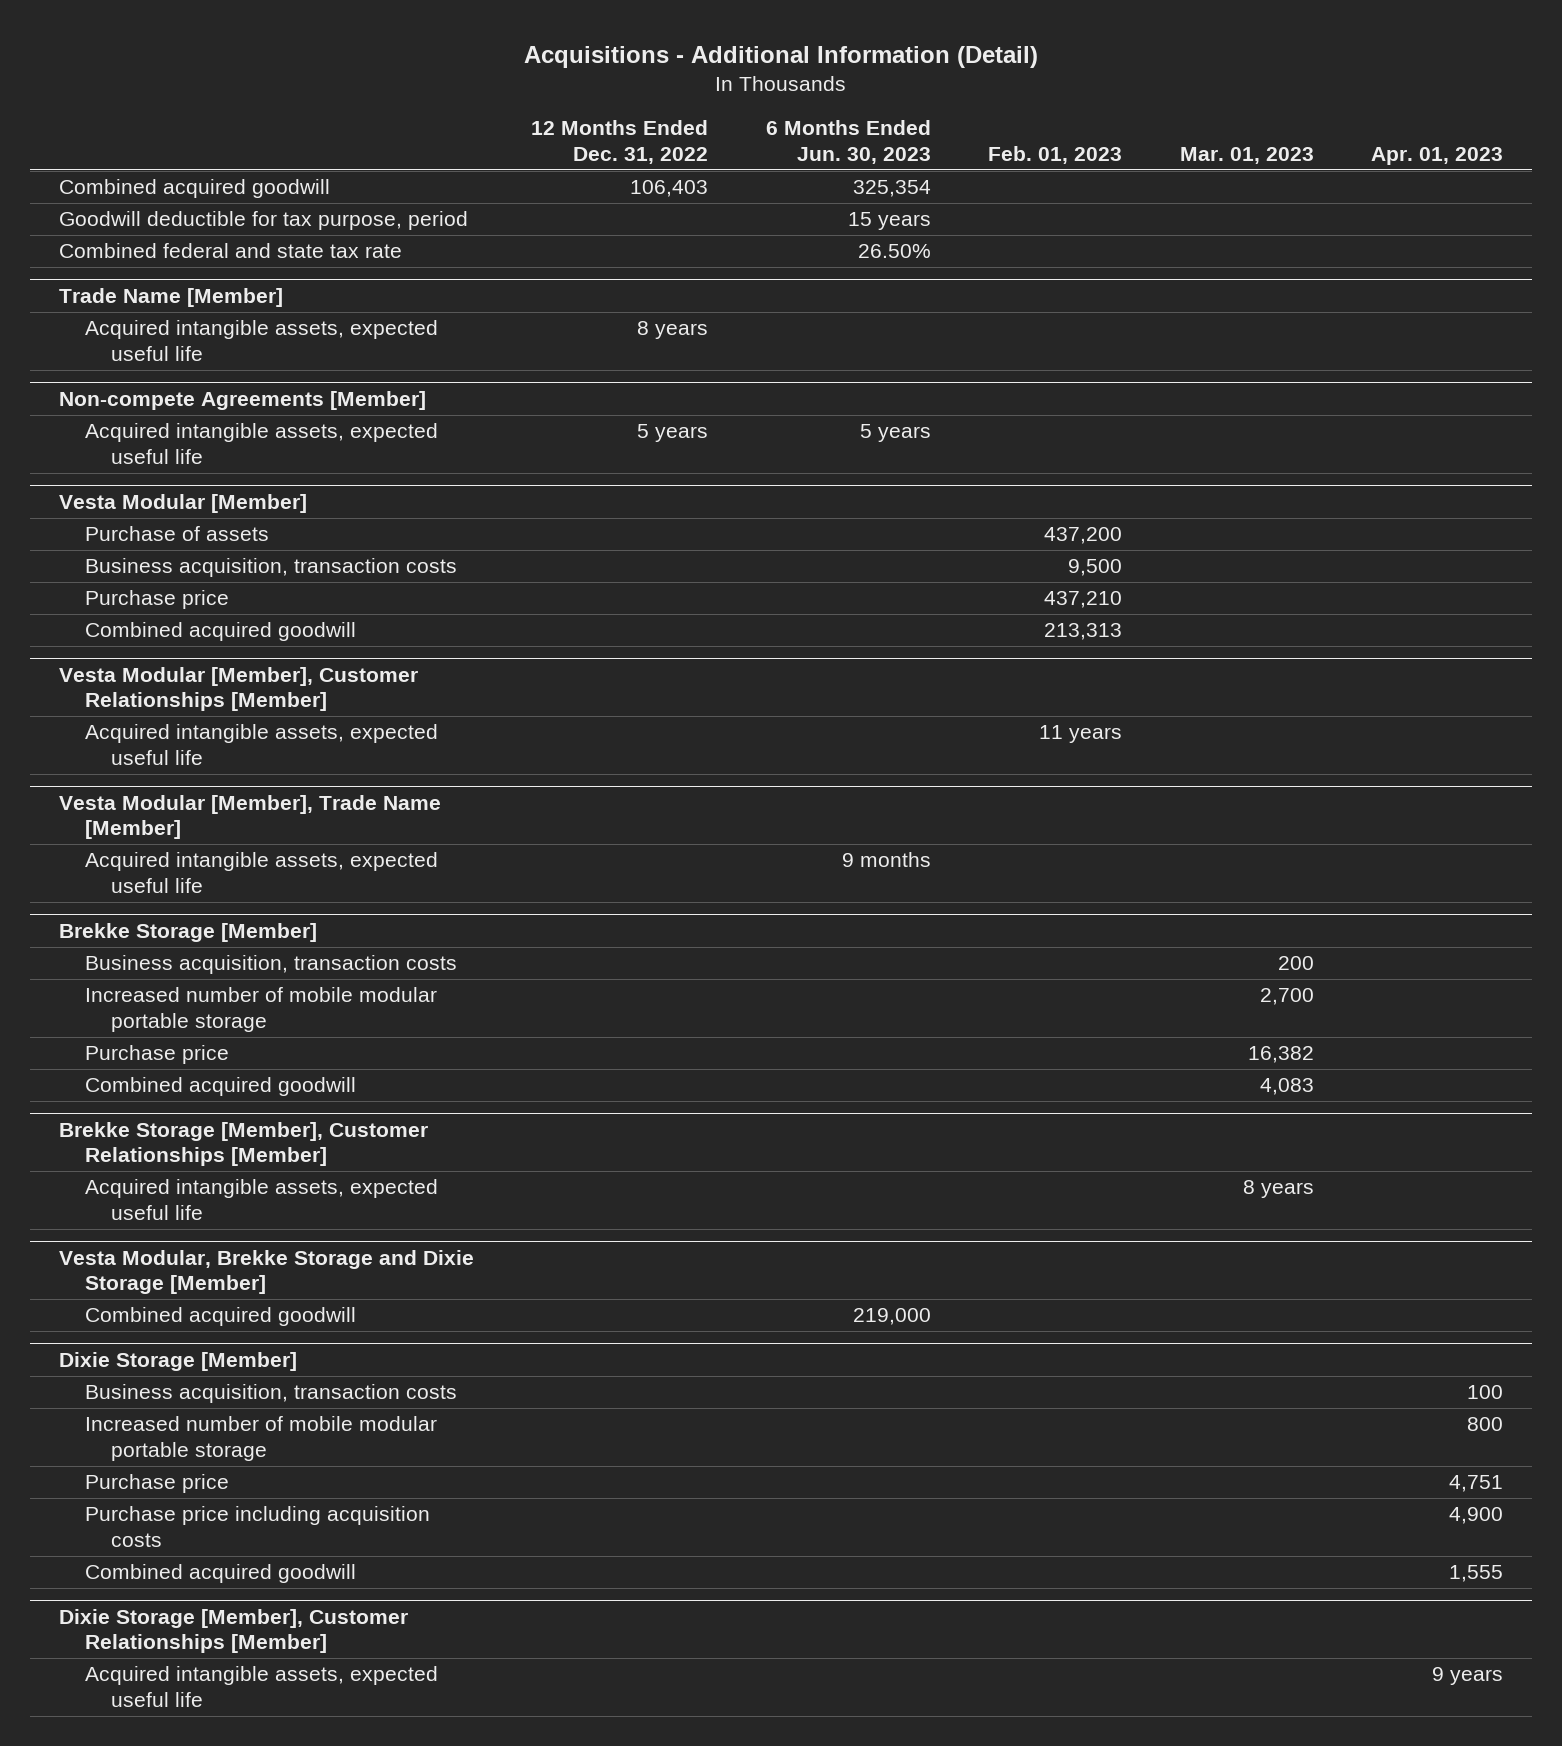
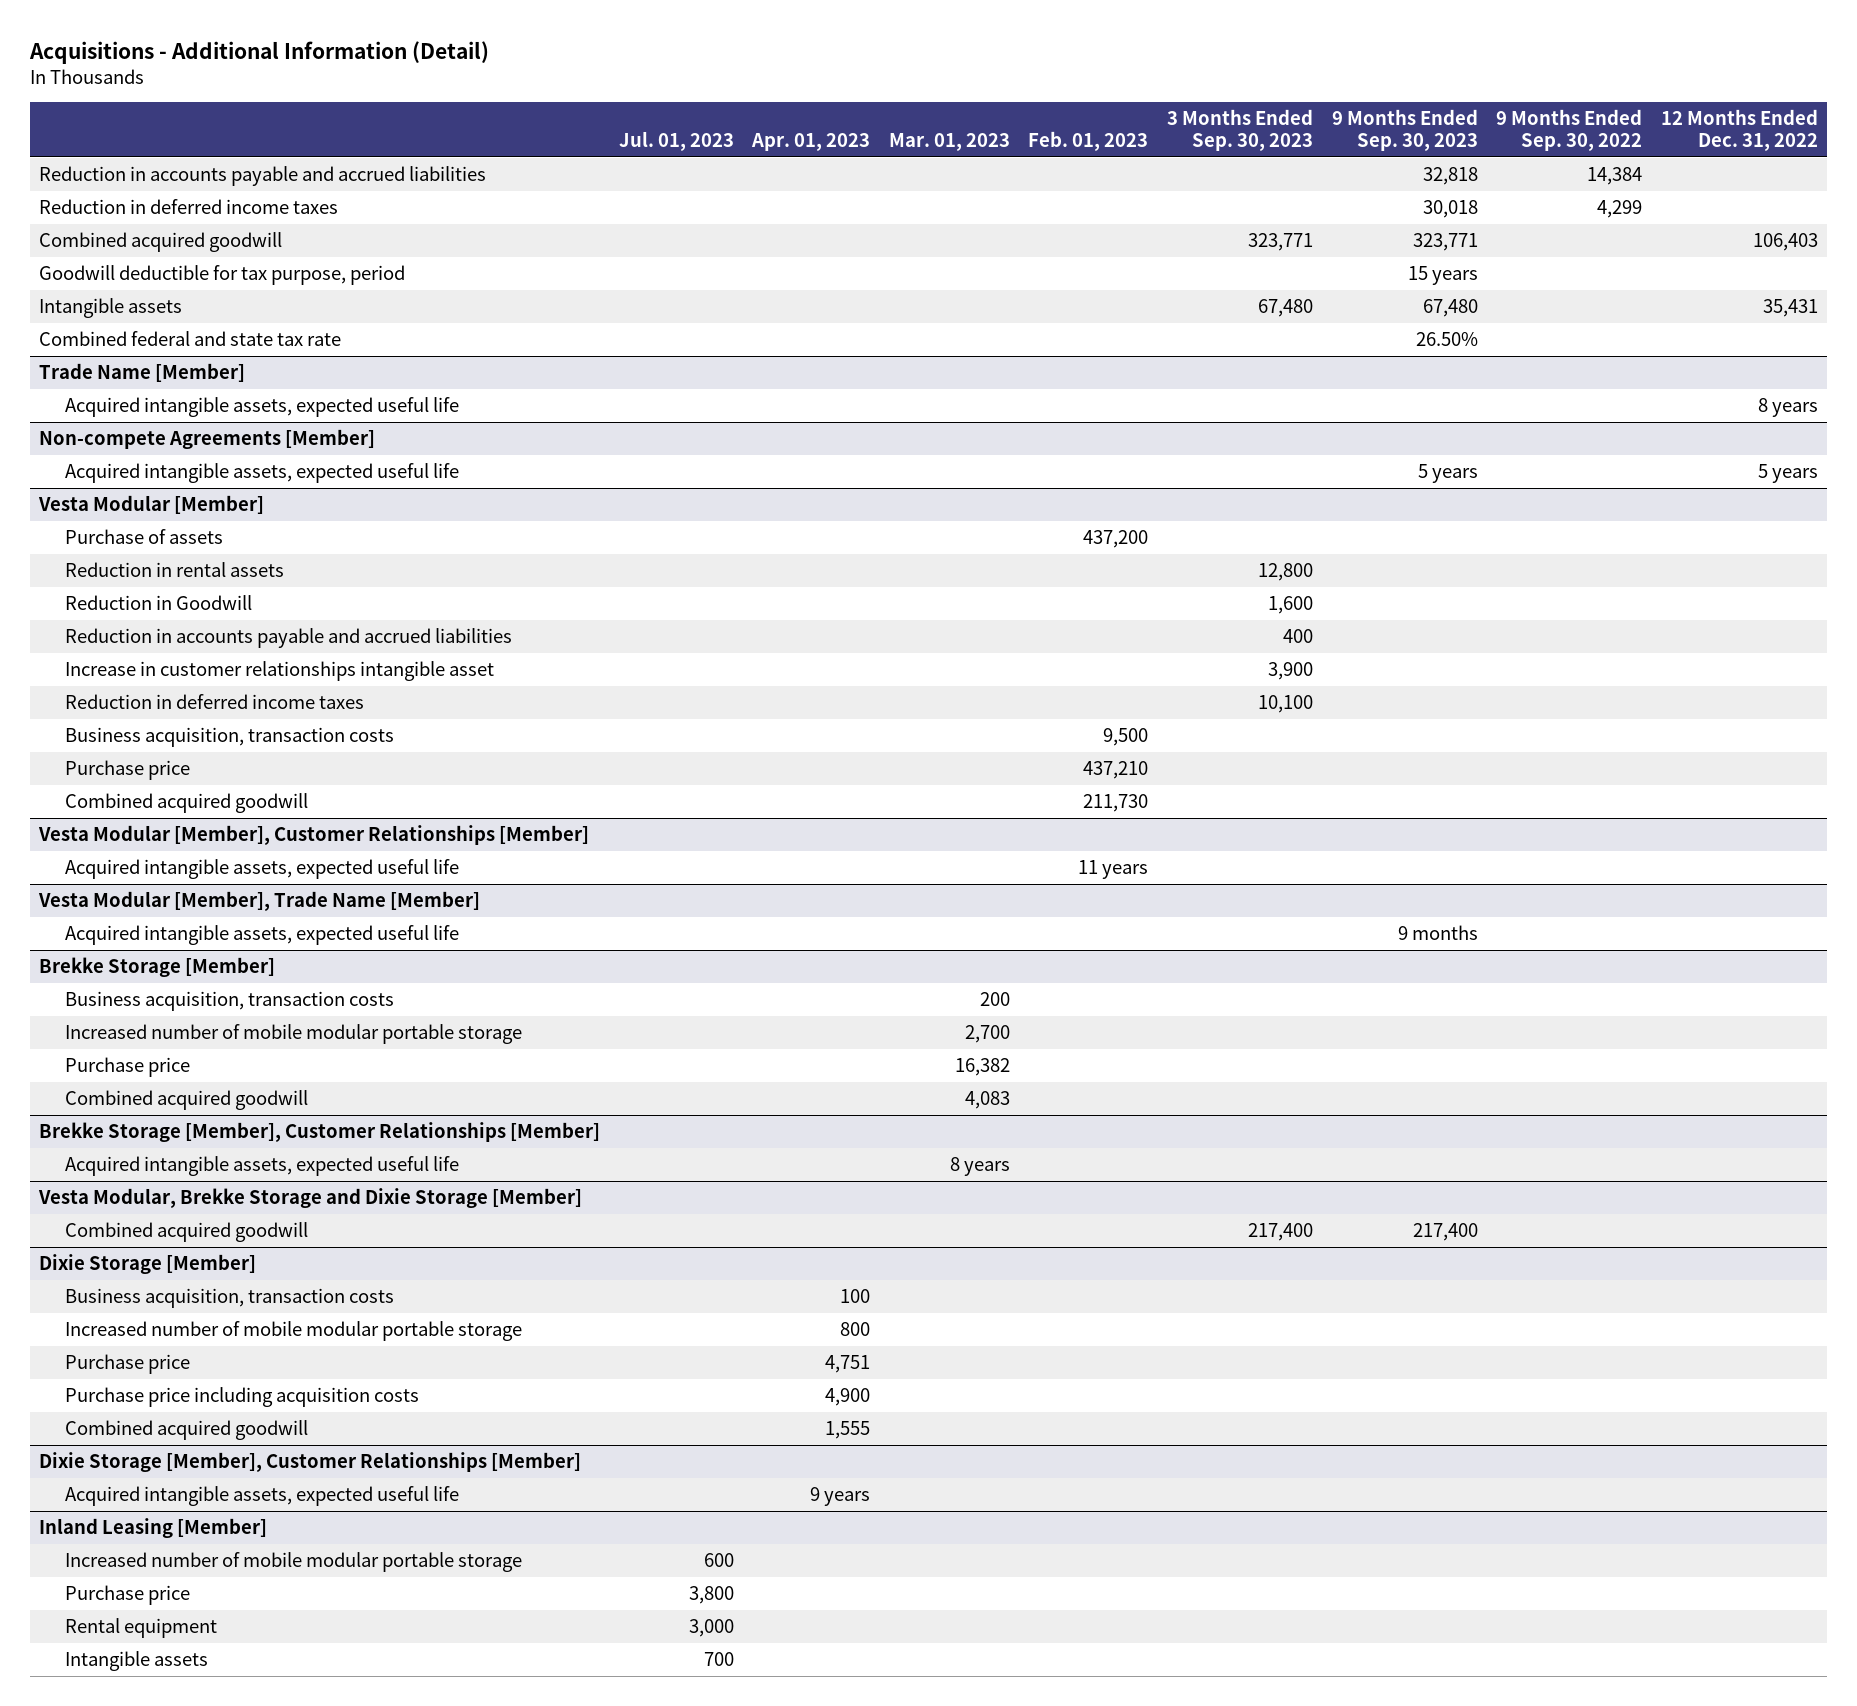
[765,120,931,164] 6 Months Ended Jun. 30, 2023 -> none
none -> [618,131,734,152] Jul. 01, 2023
none -> [1167,108,1314,152] 3 Months Ended Sep. 30, 2023
none -> [1331,108,1478,152] 9 Months Ended Sep. 30, 2023
none -> [1496,108,1643,152] 9 Months Ended Sep. 30, 2022
none -> [39,165,487,186] Reduction in accounts payable and accrued liabilities
none -> [39,198,339,214] Reduction in deferred income taxes
none -> [39,297,183,318] Intangible assets
none -> [64,561,284,577] Reduction in rental assets
none -> [64,594,252,610] Reduction in Goodwill
none -> [64,627,512,648] Reduction in accounts payable and accrued liabilities
none -> [64,660,494,681] Increase in customer relationships intangible asset
none -> [64,693,364,709] Reduction in deferred income taxes
[1044,623,1123,641] 213,313 -> [1083,793,1149,812] 211,730
none -> [39,1517,268,1538] Inland Leasing [Member]
none -> [64,1551,522,1572] Increased number of mobile modular portable storage
none -> [64,1584,190,1605] Purchase price
none -> [64,1617,217,1638] Rental equipment
none -> [64,1650,208,1671] Intangible assets

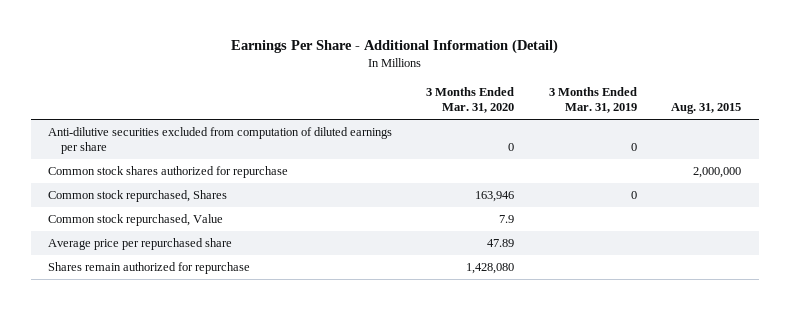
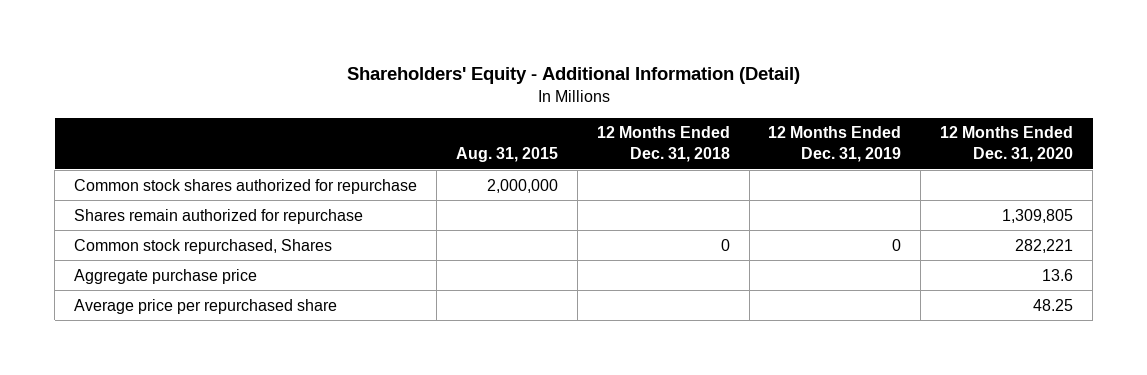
[230,39,558,55] Earnings Per Share - Additional Information (Detail) -> [346,66,800,84] Shareholders' Equity - Additional Information (Detail)
[426,86,515,114] 3 Months Ended Mar. 31, 2020 -> none
[548,86,637,114] 3 Months Ended Mar. 31, 2019 -> none
none -> [596,126,730,163] 12 Months Ended Dec. 31, 2018
none -> [768,126,902,163] 12 Months Ended Dec. 31, 2019
none -> [940,126,1074,163] 12 Months Ended Dec. 31, 2020
[47,127,392,155] Anti-dilutive securities excluded from computation of diluted earnings per share -> none
[47,262,250,275] Shares remain authorized for repurchase -> [74,208,364,224] Shares remain authorized for repurchase
[47,214,223,227] Common stock repurchased, Value -> [74,268,258,284] Aggregate purchase price

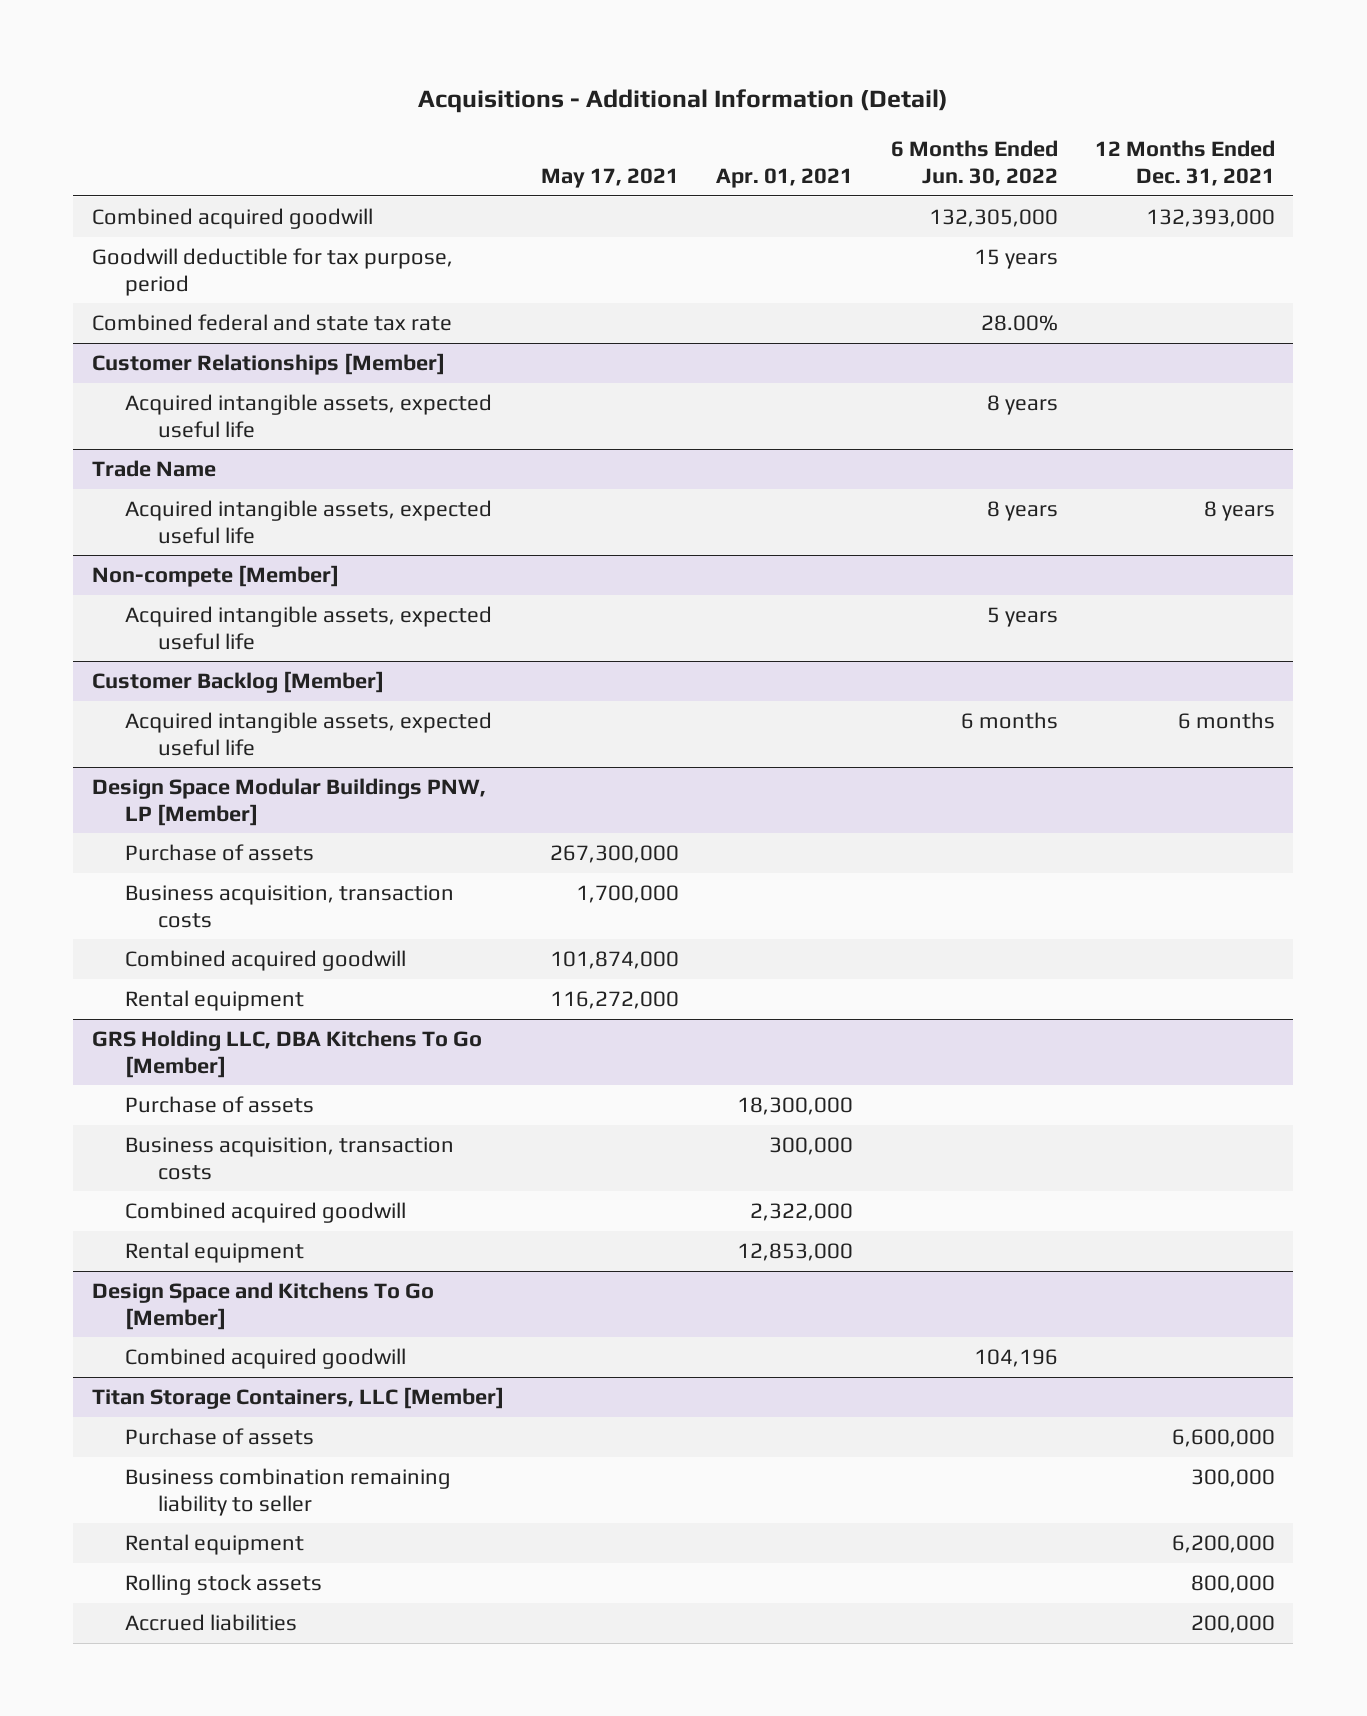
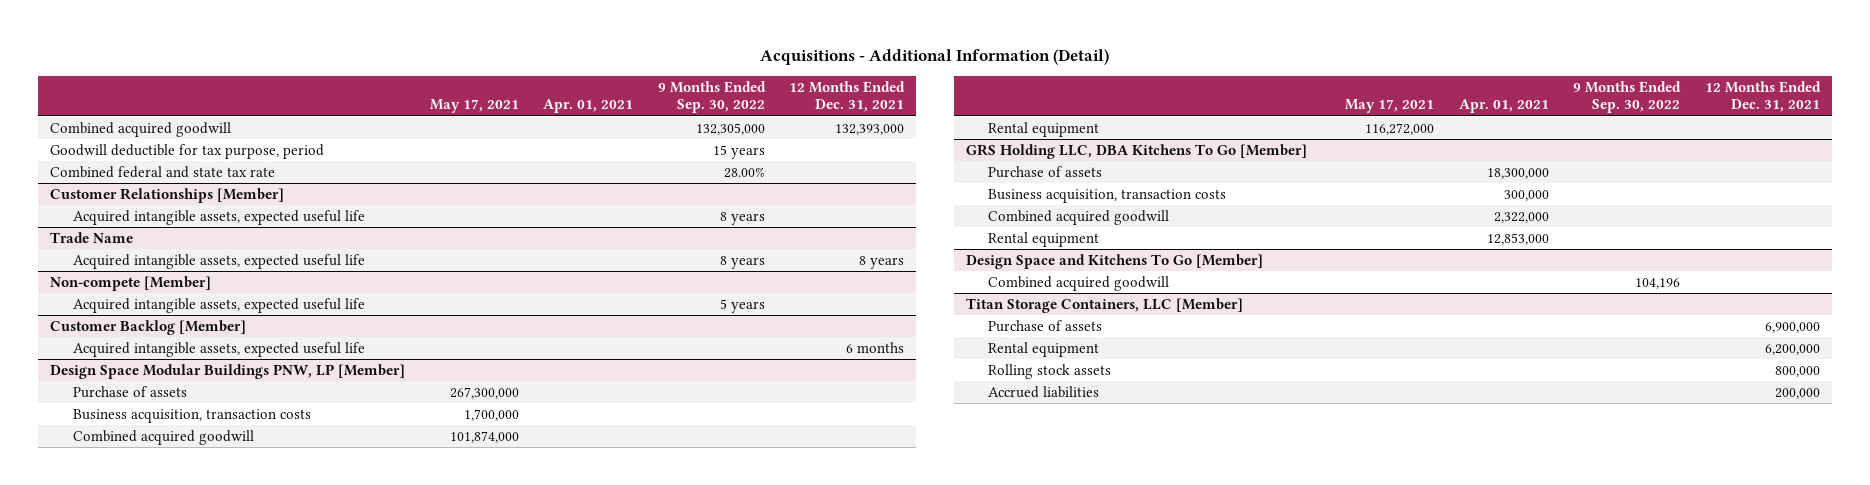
[890,140,1058,186] 6 Months Ended Jun. 30, 2022 -> none
none -> [657,81,766,114] 9 Months Ended Sep. 30, 2022
[125,1468,452,1516] Business combination remaining liability to seller -> none
[1171,1429,1275,1448] 6,600,000 -> [1764,321,1820,333] 6,900,000

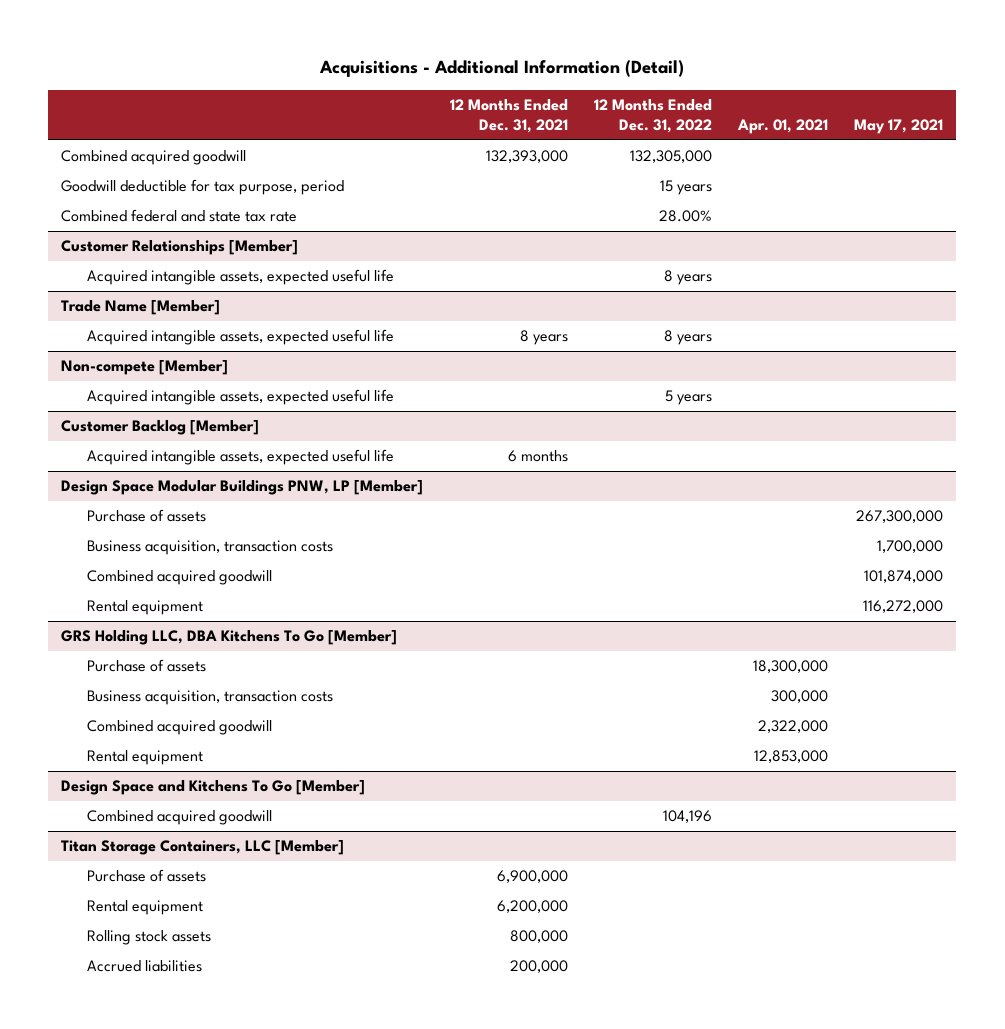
[657,81,766,114] 9 Months Ended Sep. 30, 2022 -> none
none -> [593,98,712,134] 12 Months Ended Dec. 31, 2022
[50,231,134,243] Trade Name -> [61,300,221,316] Trade Name [Member]

